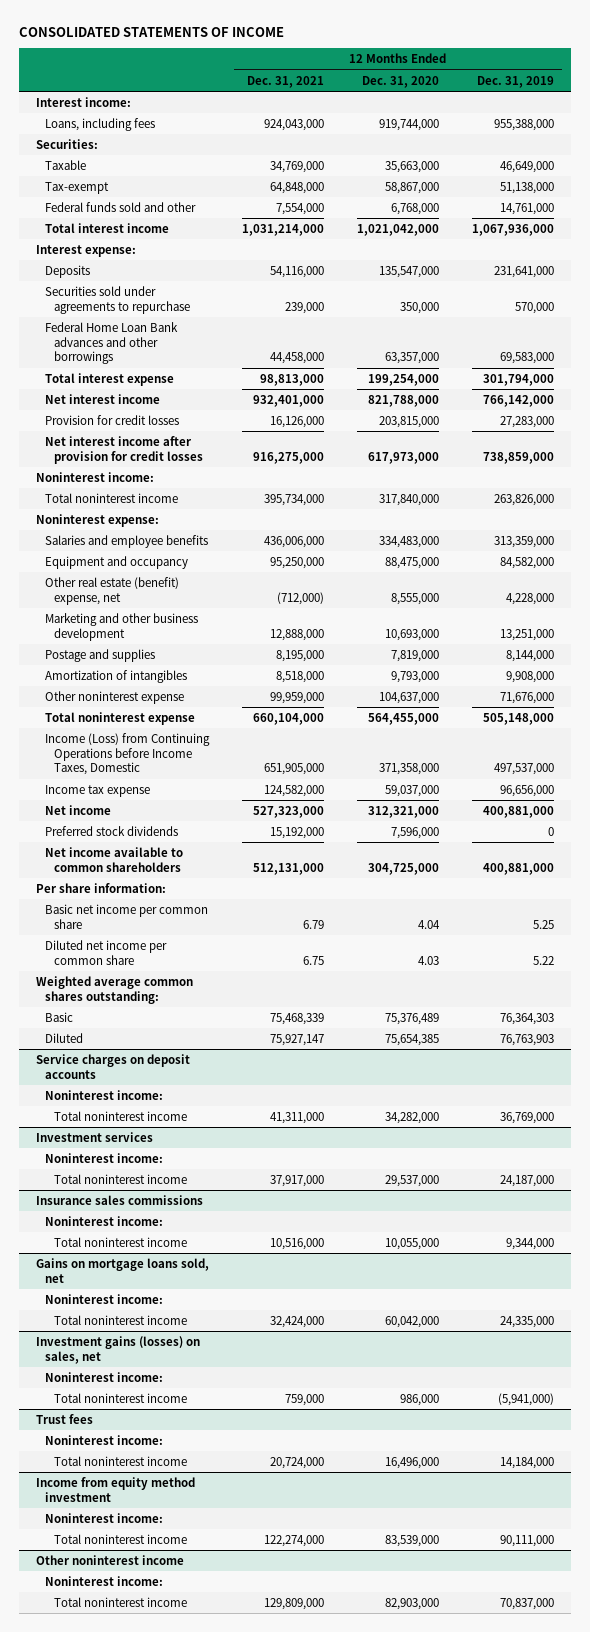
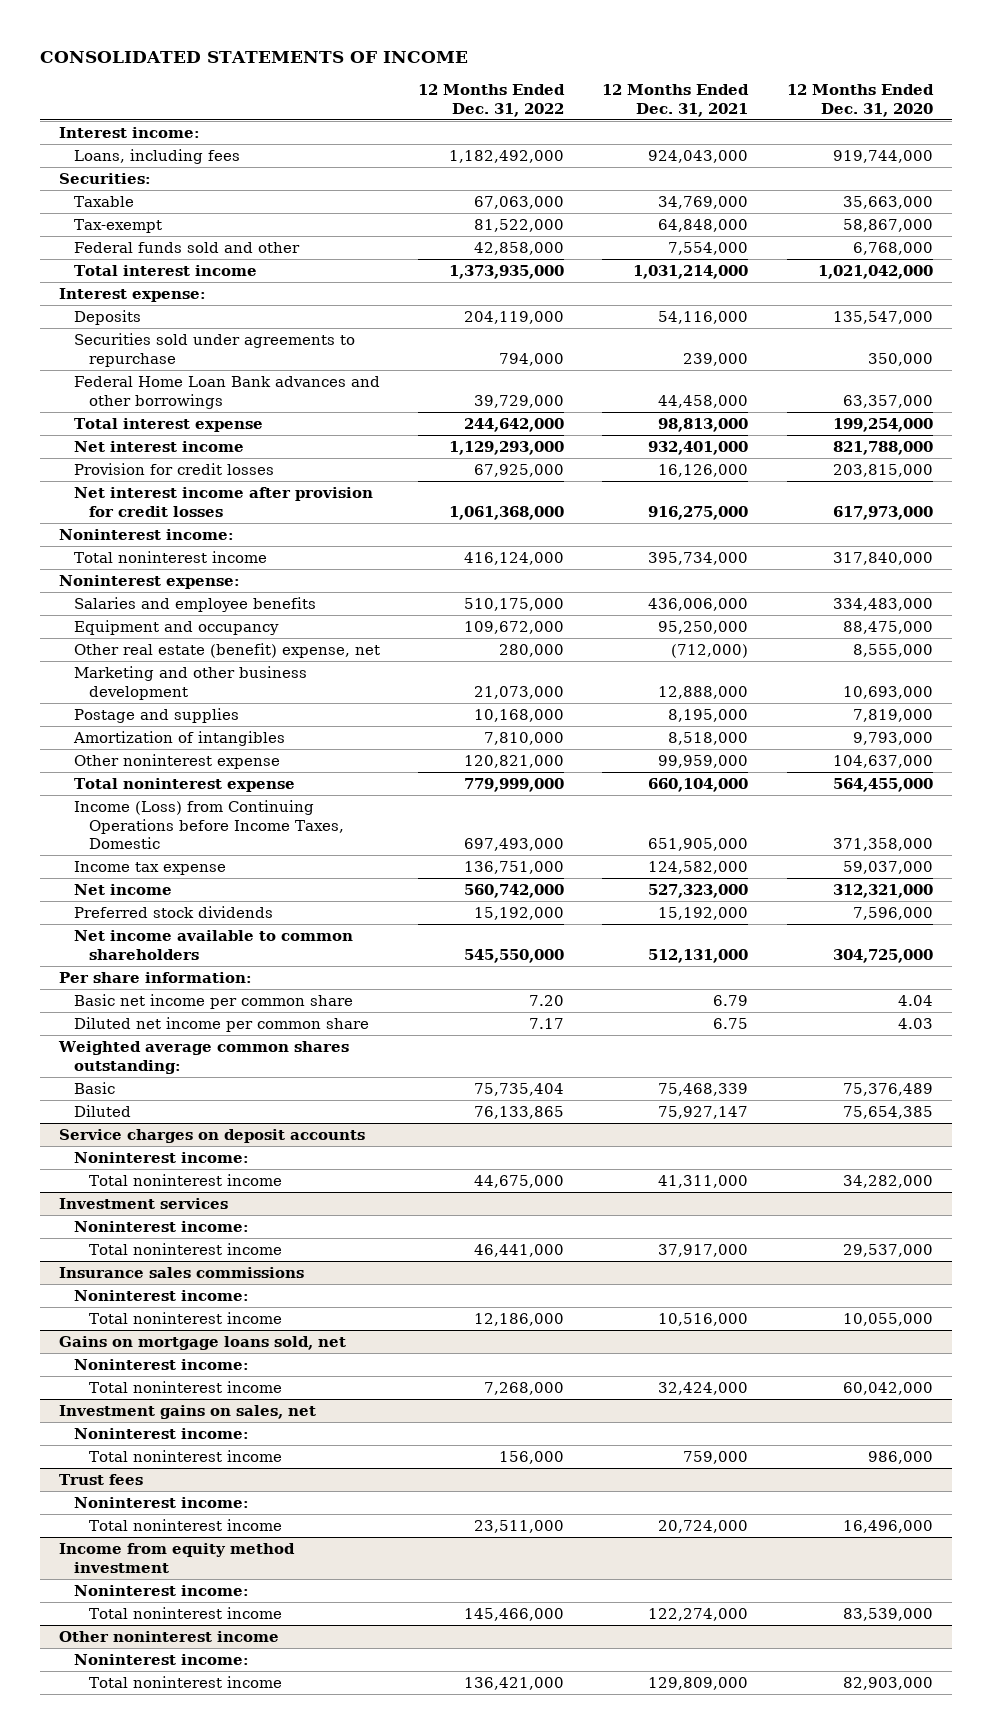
[477,75,555,88] Dec. 31, 2019 -> none
none -> [418,84,566,117] 12 Months Ended Dec. 31, 2022
[35,1335,200,1364] Investment gains (losses) on sales, net -> [59,1404,317,1419] Investment gains on sales, net

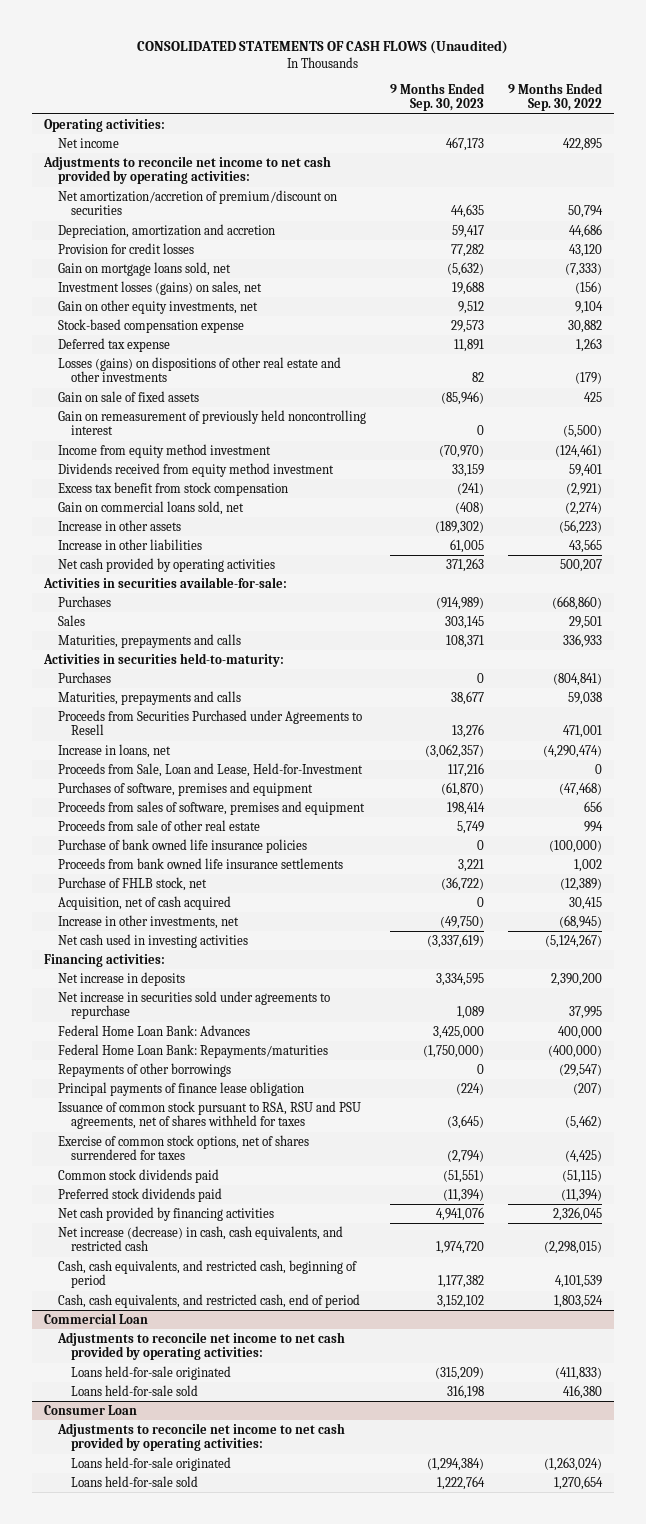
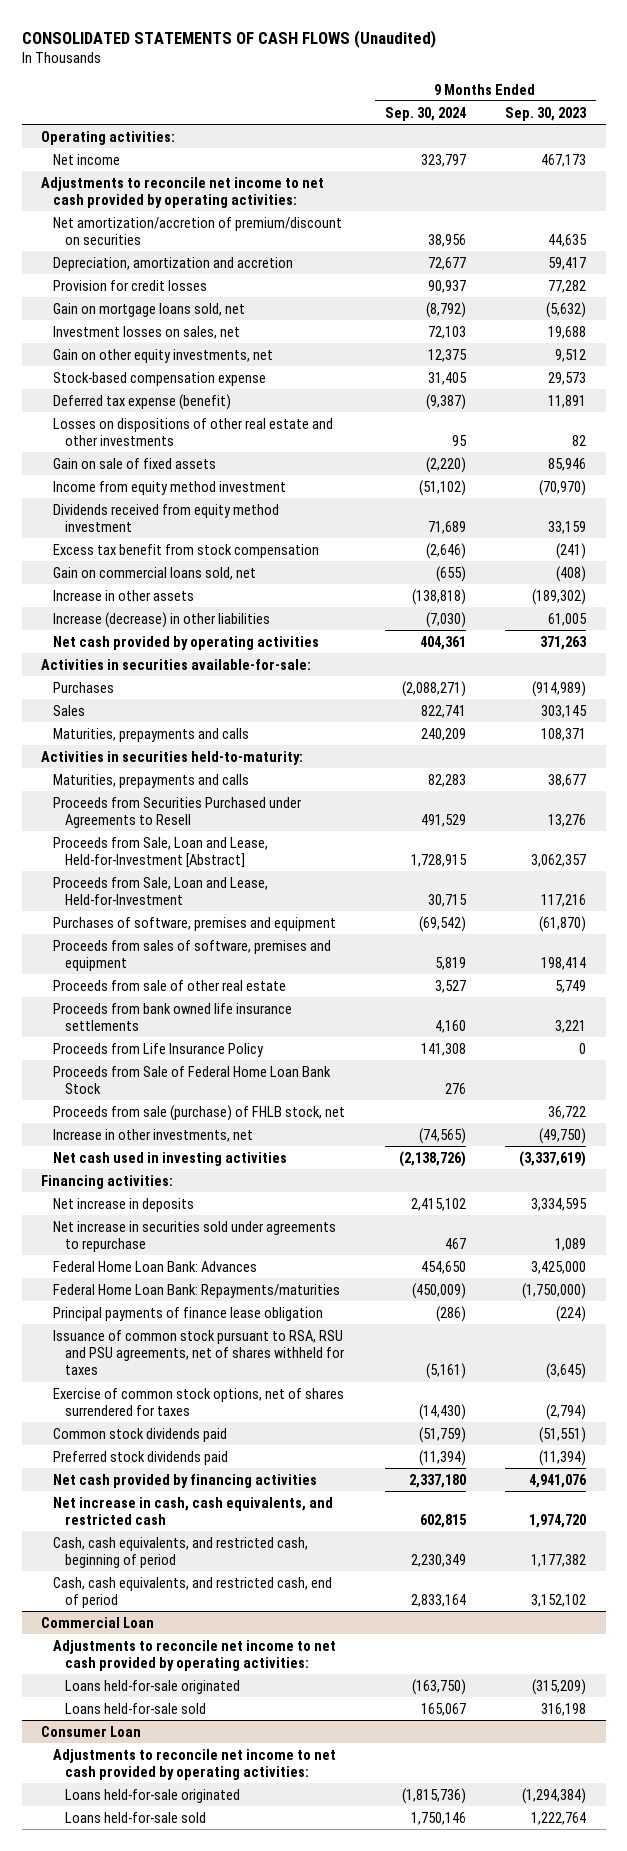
[508,82,604,112] 9 Months Ended Sep. 30, 2022 -> none
none -> [384,106,466,121] Sep. 30, 2024
[57,280,262,295] Investment losses (gains) on sales, net -> [52,325,240,339] Investment losses on sales, net
[57,409,366,436] Gain on remeasurement of previously held noncontrolling interest -> none
[57,337,170,352] Deferred tax expense -> [52,393,231,410] Deferred tax expense (benefit)
[57,356,341,383] Losses (gains) on dispositions of other real estate and other investments -> [52,417,333,446] Losses on dispositions of other real estate and other investments
[440,390,484,405] (85,946) -> [548,457,587,471] 85,946
[57,538,202,550] Increase in other liabilities -> [52,611,270,628] Increase (decrease) in other liabilities
[57,671,111,683] Purchases -> none
[57,743,171,758] Increase in loans, net -> none
none -> [52,836,268,868] Proceeds from Sale, Loan and Lease, Held-for-Investment [Abstract]
[57,838,307,853] Purchase of bank owned life insurance policies -> none
[57,895,231,910] Acquisition, net of cash acquired -> none
none -> [52,1042,264,1057] Proceeds from Life Insurance Policy
none -> [52,1065,331,1094] Proceeds from Sale of Federal Home Loan Bank Stock
[57,876,207,891] Purchase of FHLB stock, net -> [52,1104,345,1121] Proceeds from sale (purchase) of FHLB stock, net
[440,876,484,891] (36,722) -> [548,1105,587,1119] 36,722
[57,1062,231,1077] Repayments of other borrowings -> none
[57,1225,343,1252] Net increase (decrease) in cash, cash equivalents, and restricted cash -> [52,1496,333,1525] Net increase in cash, cash equivalents, and restricted cash

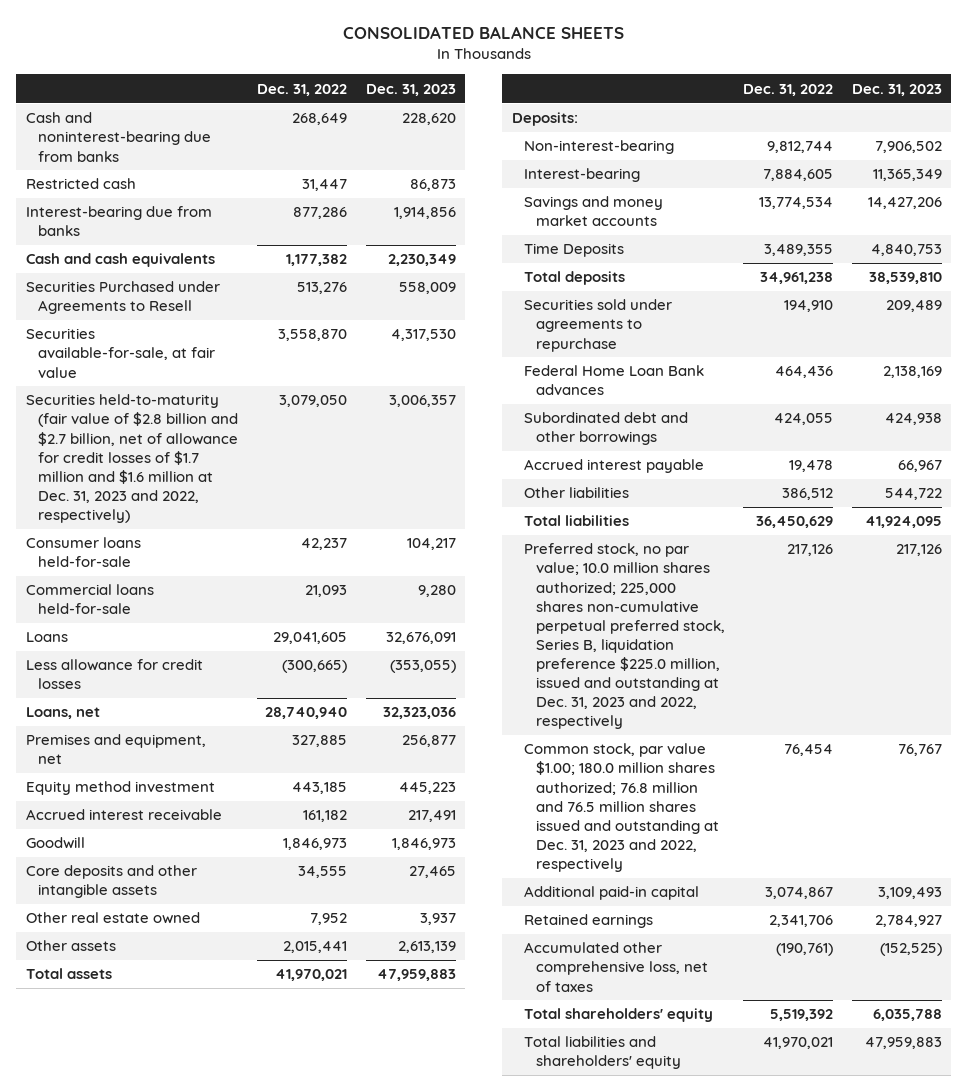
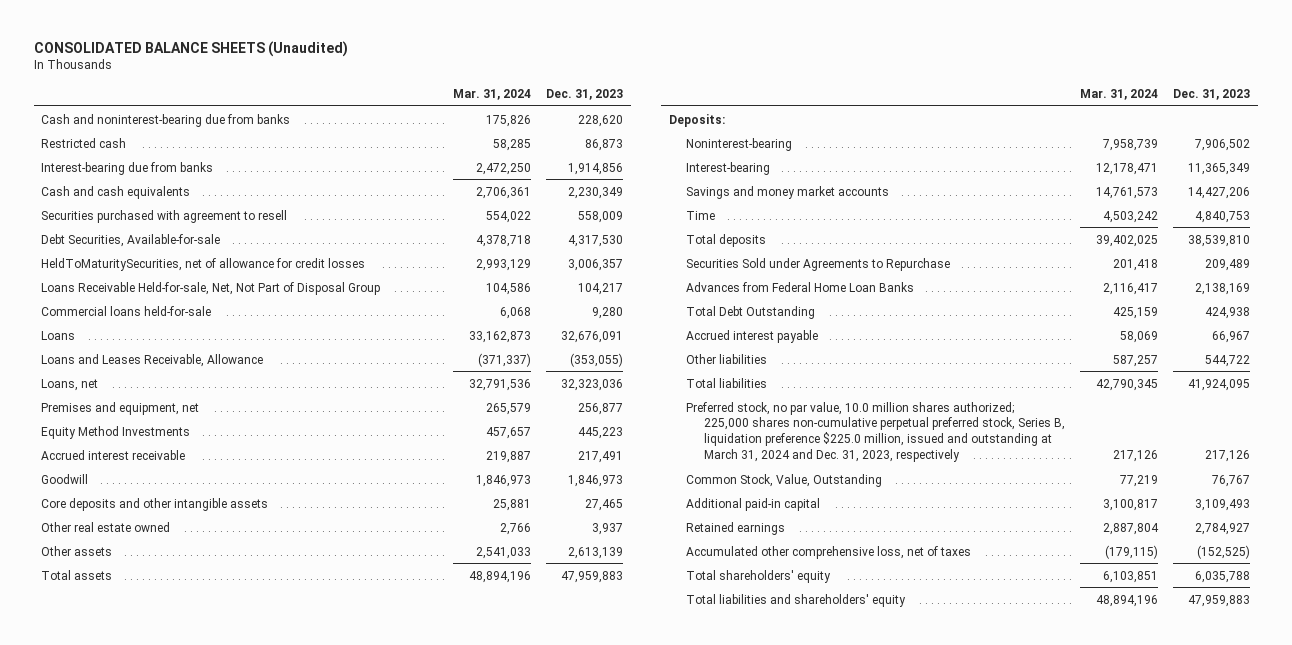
[342,26,624,40] CONSOLIDATED BALANCE SHEETS -> [33,40,348,57] CONSOLIDATED BALANCE SHEETS (Unaudited)
[257,83,348,96] Dec. 31, 2022 -> none
none -> [452,88,531,100] Mar. 31, 2024
[25,281,220,315] Securities Purchased under Agreements to Resell -> [41,209,288,223] Securities purchased with agreement to resell
[25,328,215,378] Securities available-for-sale, at fair value -> [41,233,221,247] Debt Securities, Available-for-sale
[25,394,238,523] Securities held-to-maturity (fair value of $2.8 billion and $2.7 billion, net of allowance for credit losses of $1.7 million and $1.6 million at Dec. 31, 2023 and 2022, respectively) -> [41,257,366,271] HeldToMaturitySecurities, net of allowance for credit losses
[25,537,141,568] Consumer loans held-for-sale -> [41,281,381,295] Loans Receivable Held-for-sale, Net, Not Part of Disposal Group
[25,659,203,690] Less allowance for credit losses -> [41,353,264,367] Loans and Leases Receivable, Allowance
[25,781,215,796] Equity method investment -> [41,425,191,439] Equity Method Investments
[523,140,674,155] Non-interest-bearing -> [686,137,793,151] Noninterest-bearing
[523,243,624,258] Time Deposits -> [686,210,716,220] Time
[523,299,672,352] Securities sold under agreements to repurchase -> [686,257,951,271] Securities Sold under Agreements to Repurchase
[523,365,704,396] Federal Home Loan Bank advances -> [686,281,915,292] Advances from Federal Home Loan Banks
[523,412,688,446] Subordinated debt and other borrowings -> [686,305,816,319] Total Debt Outstanding
[523,543,725,729] Preferred stock, no par value; 10.0 million shares authorized; 225,000 shares non-cumulative perpetual preferred stock, Series B, liquidation preference $225.0 million, issued and outstanding at Dec. 31, 2023 and 2022, respectively -> [686,401,1065,462] Preferred stock, no par value, 10.0 million shares authorized; 225,000 shares non-cumulative perpetual preferred stock, Series B, liquidation preference $225.0 million, issued and outstanding at March 31, 2024 and Dec. 31, 2023, respectively
[523,743,719,872] Common stock, par value $1.00; 180.0 million shares authorized; 76.8 million and 76.5 million shares issued and outstanding at Dec. 31, 2023 and 2022, respectively -> [686,473,883,487] Common Stock, Value, Outstanding

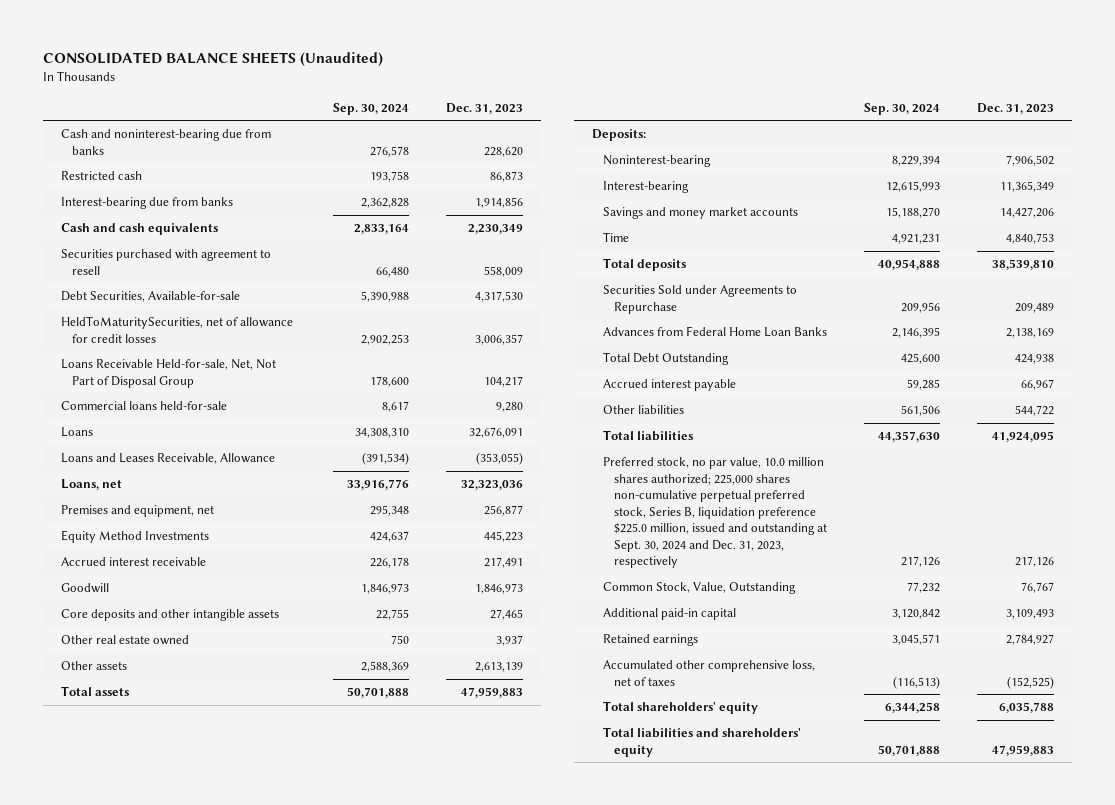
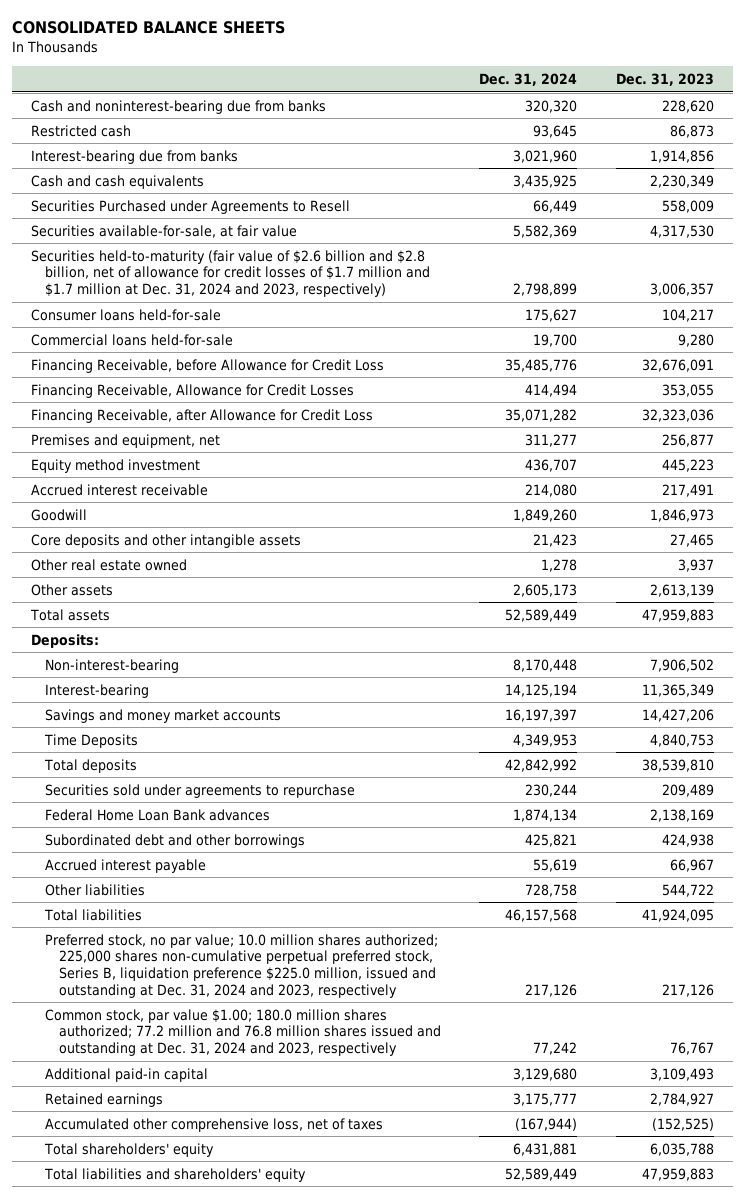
[42,52,383,68] CONSOLIDATED BALANCE SHEETS (Unaudited) -> [11,21,285,35] CONSOLIDATED BALANCE SHEETS
[332,102,409,115] Sep. 30, 2024 -> none
none -> [479,73,578,87] Dec. 31, 2024
[61,249,272,275] Securities purchased with agreement to resell -> [31,199,351,214] Securities Purchased under Agreements to Resell
[61,291,241,303] Debt Securities, Available-for-sale -> [31,224,298,238] Securities available-for-sale, at fair value
[61,316,294,343] HeldToMaturitySecurities, net of allowance for credit losses -> [31,249,430,298] Securities held-to-maturity (fair value of $2.6 billion and $2.8 billion, net of allowance for credit losses of $1.7 million and $1.7 million at Dec. 31, 2024 and 2023, respectively)
[61,359,277,388] Loans Receivable Held-for-sale, Net, Not Part of Disposal Group -> [31,308,222,321] Consumer loans held-for-sale
[61,453,276,465] Loans and Leases Receivable, Allowance -> none
[61,427,94,438] Loans -> [31,358,385,373] Financing Receivable, before Allowance for Credit Loss
none -> [31,383,355,398] Financing Receivable, Allowance for Credit Losses
[61,479,123,491] Loans, net -> [31,408,374,423] Financing Receivable, after Allowance for Credit Loss
[61,530,210,544] Equity Method Investments -> [31,458,201,473] Equity method investment
[603,155,712,168] Noninterest-bearing -> [44,658,179,673] Non-interest-bearing
[603,232,630,243] Time -> [43,733,138,748] Time Deposits
[603,285,798,314] Securities Sold under Agreements to Repurchase -> [44,783,355,798] Securities sold under agreements to repurchase
[603,326,828,338] Advances from Federal Home Loan Banks -> [44,808,270,821] Federal Home Loan Bank advances
[603,352,730,366] Total Debt Outstanding -> [44,833,305,848] Subordinated debt and other borrowings
[603,457,828,568] Preferred stock, no par value, 10.0 million shares authorized; 225,000 shares non-cumulative perpetual preferred stock, Series B, liquidation preference $225.0 million, issued and outstanding at Sept. 30, 2024 and Dec. 31, 2023, respectively -> [44,933,438,998] Preferred stock, no par value; 10.0 million shares authorized; 225,000 shares non-cumulative perpetual preferred stock, Series B, liquidation preference $225.0 million, issued and outstanding at Dec. 31, 2024 and 2023, respectively
[603,582,797,595] Common Stock, Value, Outstanding -> [44,1008,441,1057] Common stock, par value $1.00; 180.0 million shares authorized; 77.2 million and 76.8 million shares issued and outstanding at Dec. 31, 2024 and 2023, respectively

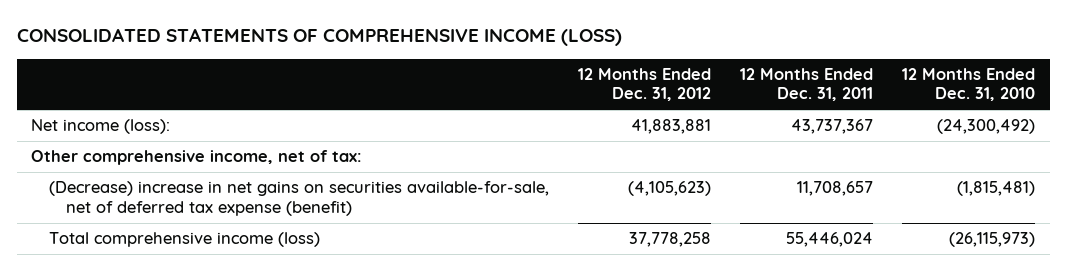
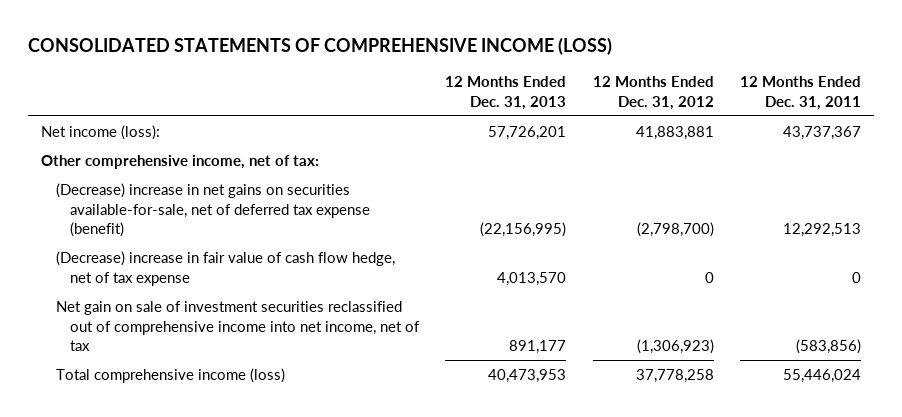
[902,68,1036,102] 12 Months Ended Dec. 31, 2010 -> none
none -> [445,76,567,110] 12 Months Ended Dec. 31, 2013
[627,181,711,197] (4,105,623) -> [636,222,714,238] (2,798,700)
[797,181,874,197] 11,708,657 -> [782,223,861,238] 12,292,513
none -> [55,250,395,286] (Decrease) increase in fair value of cash flow hedge, net of tax expense
none -> [55,300,421,352] Net gain on sale of investment securities reclassified out of comprehensive income into net income, net of tax

